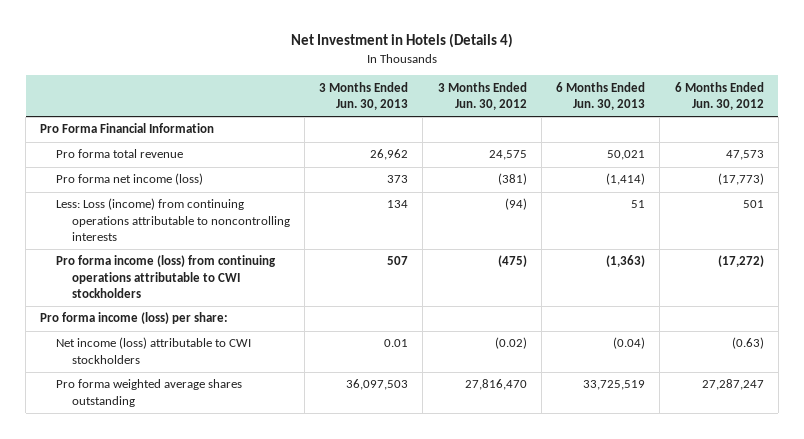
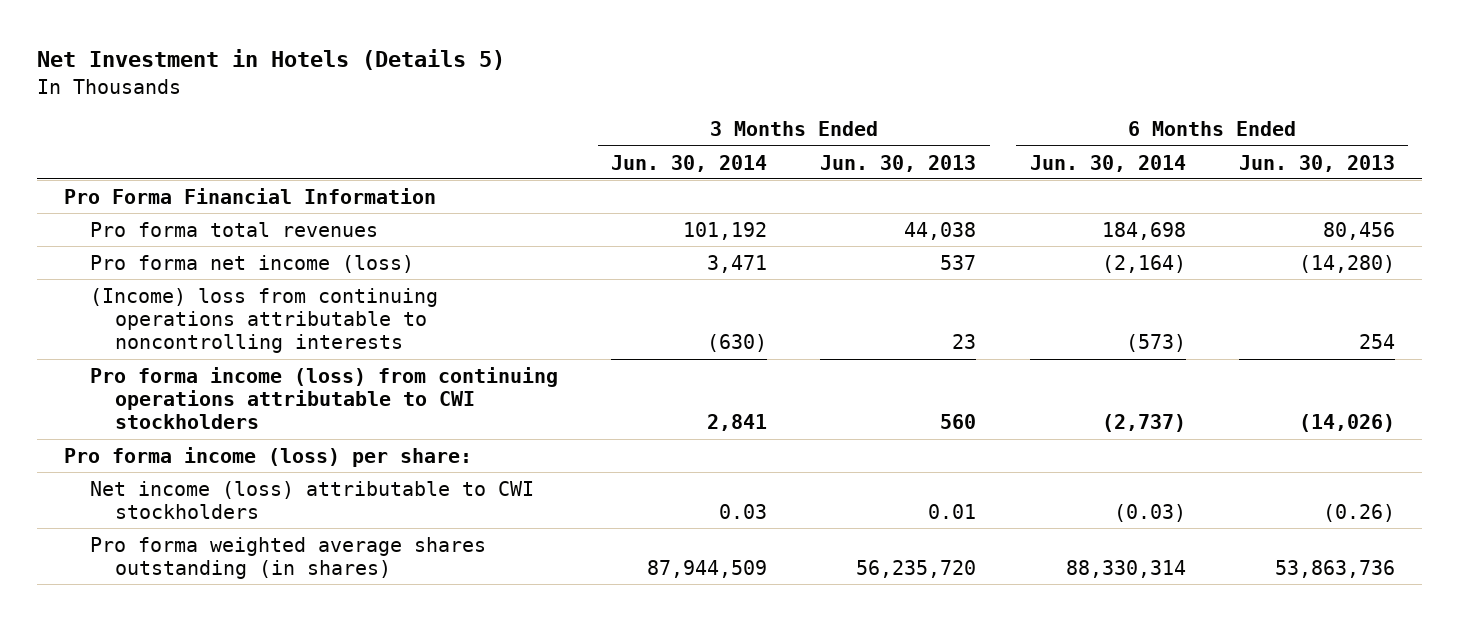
[290,33,513,49] Net Investment in Hotels (Details 4) -> [37,49,506,71] Net Investment in Hotels (Details 5)
[437,81,527,111] 3 Months Ended Jun. 30, 2012 -> none
[674,81,764,111] 6 Months Ended Jun. 30, 2012 -> none
none -> [610,154,767,172] Jun. 30, 2014
none -> [1029,154,1186,172] Jun. 30, 2014
[55,149,183,159] Pro forma total revenue -> [89,221,378,237] Pro forma total revenues
[370,149,409,161] 26,962 -> [904,221,977,240] 44,038
[607,150,646,161] 50,021 -> [1323,221,1396,240] 80,456
[387,175,409,184] 373 -> [940,254,977,270] 537
[606,173,646,186] (1,414) -> [1299,254,1396,273] (14,280)
[55,198,290,242] Less: Loss (income) from continuing operations attributable to noncontrolling interests -> [89,287,438,354] (Income) loss from continuing operations attributable to noncontrolling interests
[387,200,409,209] 134 -> [952,334,977,350] 23
[631,200,646,209] 51 -> [1359,334,1396,350] 254
[387,256,409,266] 507 -> [940,414,977,430] 560
[606,255,646,268] (1,363) -> [1299,414,1396,433] (14,026)
[613,337,646,350] (0.04) -> [1323,503,1396,522] (0.26)
[55,379,242,407] Pro forma weighted average shares outstanding -> [89,536,486,579] Pro forma weighted average shares outstanding (in shares)
[346,379,409,391] 36,097,503 -> [856,559,977,578] 56,235,720
[583,380,646,391] 33,725,519 -> [1275,559,1396,578] 53,863,736

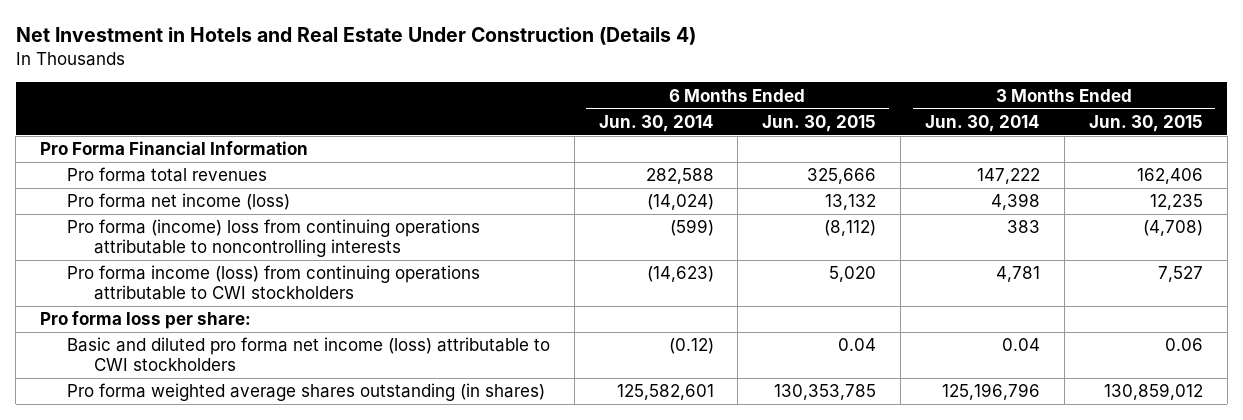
[37,49,506,71] Net Investment in Hotels (Details 5) -> [15,27,696,46] Net Investment in Hotels and Real Estate Under Construction (Details 4)
[820,154,977,172] Jun. 30, 2013 -> none
[1239,154,1396,172] Jun. 30, 2013 -> none
none -> [762,114,877,132] Jun. 30, 2015
none -> [1088,114,1203,132] Jun. 30, 2015
[682,221,767,240] 101,192 -> [977,168,1041,185] 147,222
[1101,221,1186,240] 184,698 -> [645,168,714,185] 282,588
[706,254,767,273] 3,471 -> [991,193,1041,211] 4,398
[1101,254,1186,273] (2,164) -> [646,194,714,211] (14,024)
[89,287,438,354] (Income) loss from continuing operations attributable to noncontrolling interests -> [66,219,480,258] Pro forma (income) loss from continuing operations attributable to noncontrolling interests
[706,334,767,353] (630) -> [1007,220,1041,234] 383
[1125,334,1186,353] (573) -> [669,219,714,237] (599)
[706,414,767,432] 2,841 -> [996,266,1041,283] 4,781
[1101,414,1186,433] (2,737) -> [646,266,714,283] (14,623)
[64,446,473,467] Pro forma income (loss) per share: -> [39,311,251,330] Pro forma loss per share:
[89,480,534,519] Net income (loss) attributable to CWI stockholders -> [66,337,550,372] Basic and diluted pro forma net income (loss) attributable to CWI stockholders
[718,503,767,519] 0.03 -> [1002,338,1041,352] 0.04
[1113,503,1186,522] (0.03) -> [668,338,714,355] (0.12)
[646,559,767,578] 87,944,509 -> [942,383,1041,401] 125,196,796
[1065,559,1186,578] 88,330,314 -> [616,384,714,401] 125,582,601

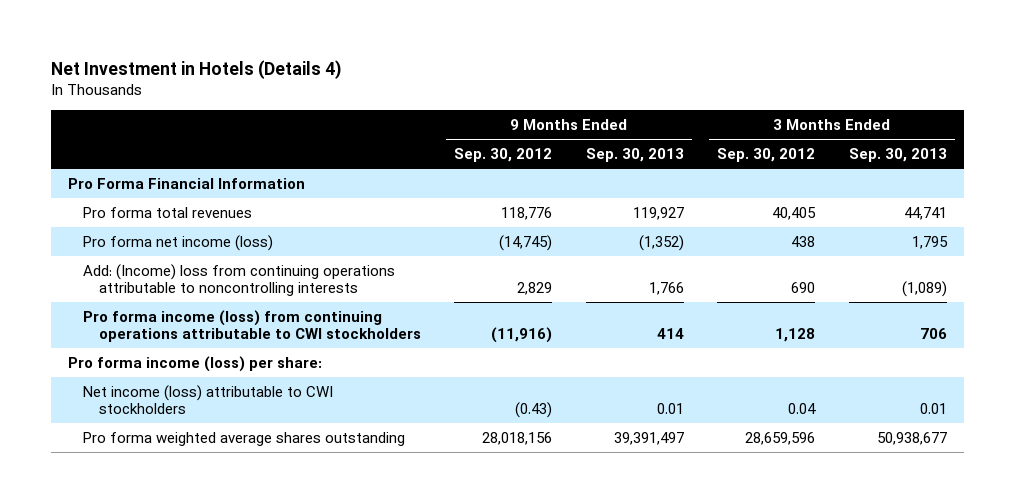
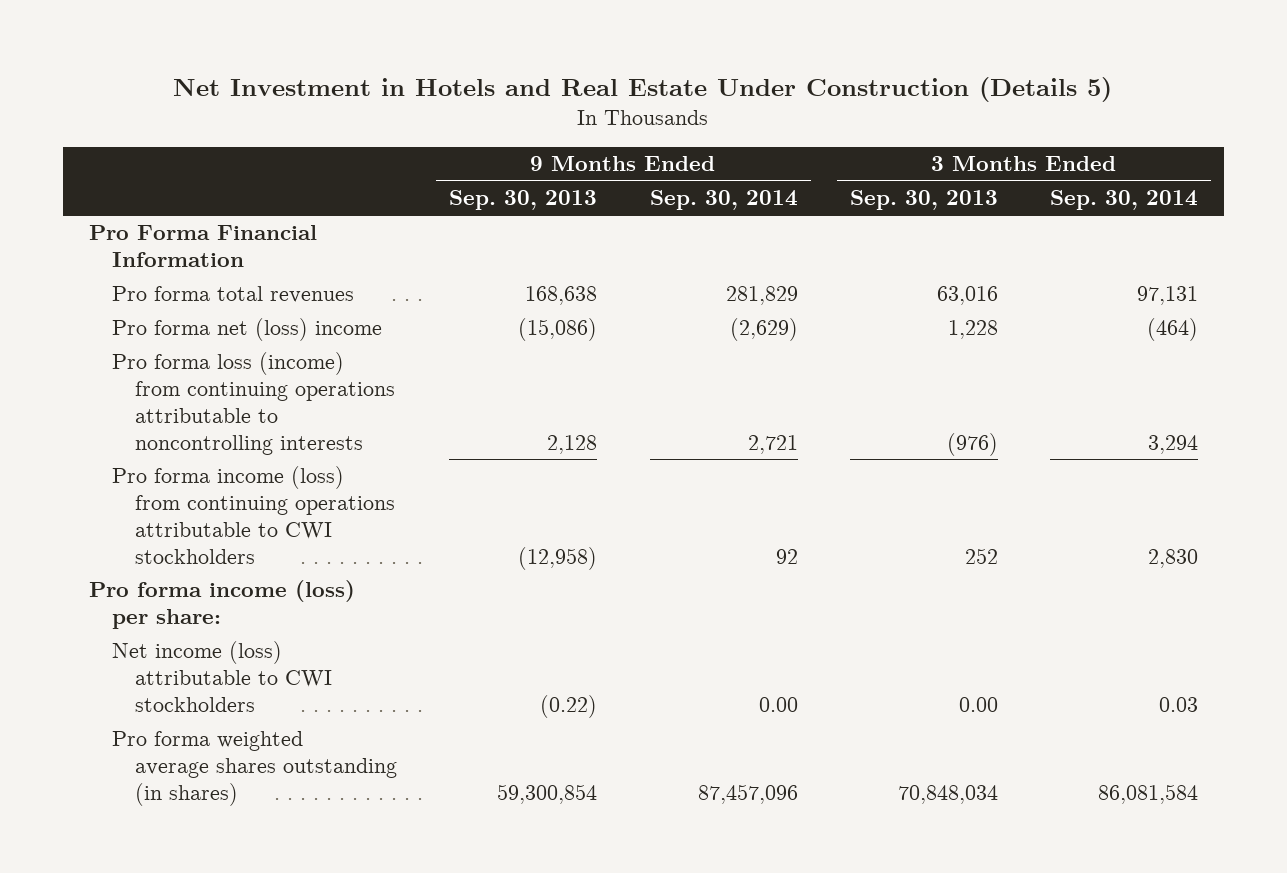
[51,59,343,79] Net Investment in Hotels (Details 4) -> [173,77,1113,103] Net Investment in Hotels and Real Estate Under Construction (Details 5)
[454,148,553,163] Sep. 30, 2012 -> none
[717,148,816,163] Sep. 30, 2012 -> none
none -> [649,190,798,211] Sep. 30, 2014
none -> [1049,190,1198,211] Sep. 30, 2014
[632,206,684,220] 119,927 -> [525,286,598,306] 168,638
[903,206,947,220] 44,741 -> [936,286,998,306] 63,016
[83,234,274,251] Pro forma net income (loss) -> [112,318,383,342] Pro forma net (loss) income
[638,234,684,251] (1,352) -> [518,318,598,342] (15,086)
[911,235,948,249] 1,795 -> [947,320,998,340] 1,228
[83,263,396,297] Add: (Income) loss from continuing operations attributable to noncontrolling interests -> [112,352,396,455] Pro forma loss (income) from continuing operations attributable to noncontrolling interests
[648,282,684,296] 1,766 -> [547,434,598,454] 2,128
[901,281,947,298] (1,089) -> [946,432,998,456] (976)
[656,328,684,340] 414 -> [518,546,598,570] (12,958)
[919,328,947,340] 706 -> [964,547,998,564] 252
[656,403,684,415] 0.01 -> [540,694,598,718] (0.22)
[919,403,947,415] 0.01 -> [958,696,998,712] 0.00
[83,431,406,446] Pro forma weighted average shares outstanding -> [112,731,398,806] Pro forma weighted average shares outstanding (in shares)
[613,431,684,445] 39,391,497 -> [497,783,598,804] 59,300,854
[876,431,947,445] 50,938,677 -> [897,784,998,804] 70,848,034

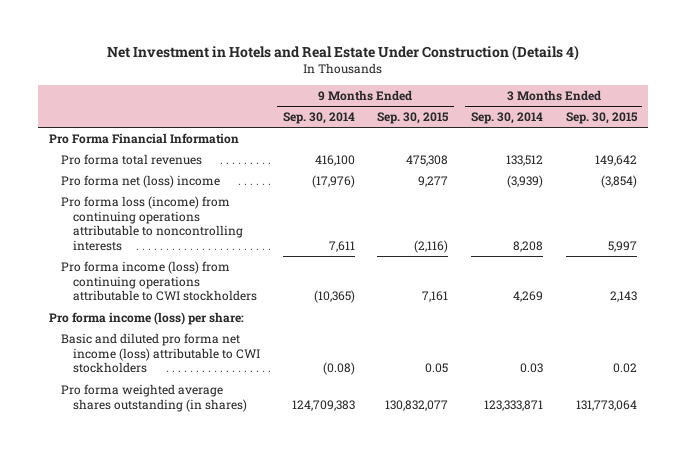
[173,77,1113,103] Net Investment in Hotels and Real Estate Under Construction (Details 5) -> [107,44,580,61] Net Investment in Hotels and Real Estate Under Construction (Details 4)
[449,190,598,211] Sep. 30, 2013 -> none
[849,190,998,211] Sep. 30, 2013 -> none
none -> [377,111,450,124] Sep. 30, 2015
none -> [565,111,638,124] Sep. 30, 2015
[725,286,798,306] 281,829 -> [314,154,355,166] 416,100
[1136,286,1198,306] 97,131 -> [506,154,544,166] 133,512
[729,318,798,342] (2,629) -> [311,174,355,188] (17,976)
[1146,318,1198,342] (464) -> [507,174,544,188] (3,939)
[747,434,798,454] 2,721 -> [328,240,355,252] 7,611
[1147,434,1198,454] 3,294 -> [513,240,544,252] 8,208
[775,548,798,564] 92 -> [313,290,355,304] (10,365)
[1147,548,1198,568] 2,830 -> [513,291,544,303] 4,269
[112,641,333,712] Net income (loss) attributable to CWI stockholders -> [61,332,260,374] Basic and diluted pro forma net income (loss) attributable to CWI stockholders
[758,696,798,712] 0.00 -> [322,362,355,376] (0.08)
[697,783,798,804] 87,457,096 -> [291,399,355,411] 124,709,383
[1097,783,1198,804] 86,081,584 -> [484,399,544,411] 123,333,871

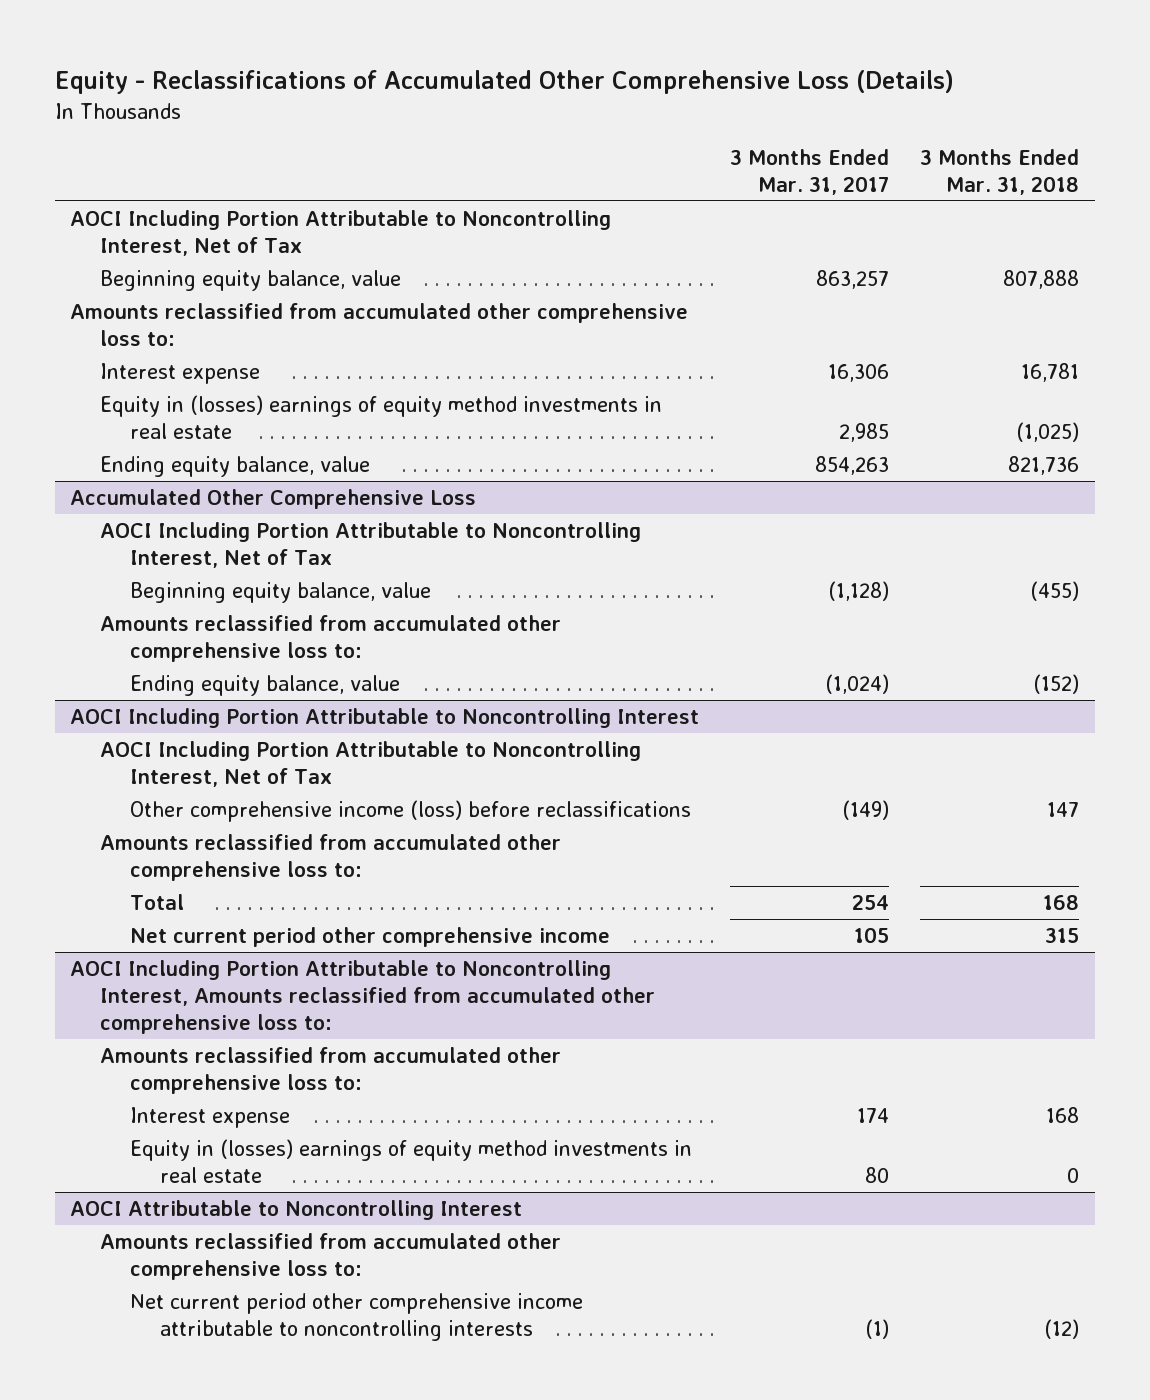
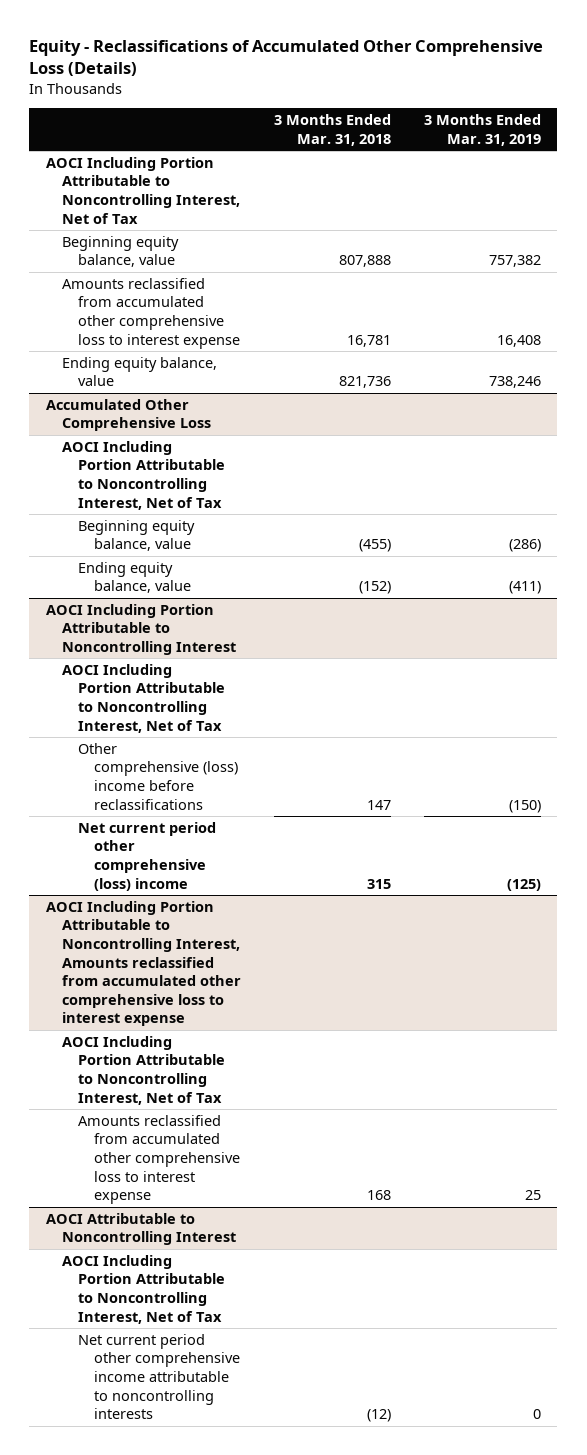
[730,148,890,195] 3 Months Ended Mar. 31, 2017 -> none
none -> [423,114,541,146] 3 Months Ended Mar. 31, 2019
[70,303,689,347] Amounts reclassified from accumulated other comprehensive loss to: -> none
[100,395,663,440] Equity in (losses) earnings of equity method investments in real estate -> none
[100,363,261,385] Interest expense -> [61,277,240,349] Amounts reclassified from accumulated other comprehensive loss to interest expense
[100,615,562,663] Amounts reclassified from accumulated other comprehensive loss to: -> none
[100,834,562,882] Amounts reclassified from accumulated other comprehensive loss to: -> none
[129,894,184,911] Total -> none
[100,1047,562,1095] Amounts reclassified from accumulated other comprehensive loss to: -> none
[129,1139,692,1184] Equity in (losses) earnings of equity method investments in real estate -> none
[129,800,691,823] Other comprehensive income (loss) before reclassifications -> [77,742,238,810] Other comprehensive (loss) income before reclassifications
[129,927,610,948] Net current period other comprehensive income -> [77,821,216,891] Net current period other comprehensive (loss) income
[70,960,656,1035] AOCI Including Portion Attributable to Noncontrolling Interest, Amounts reclassified from accumulated other comprehensive loss to: -> [45,900,241,1027] AOCI Including Portion Attributable to Noncontrolling Interest, Amounts reclassified from accumulated other comprehensive loss to interest expense
none -> [61,1035,225,1105] AOCI Including Portion Attributable to Noncontrolling Interest, Net of Tax
[129,1107,290,1129] Interest expense -> [77,1114,240,1205] Amounts reclassified from accumulated other comprehensive loss to interest expense
[100,1233,562,1281] Amounts reclassified from accumulated other comprehensive loss to: -> none
none -> [61,1254,225,1324] AOCI Including Portion Attributable to Noncontrolling Interest, Net of Tax

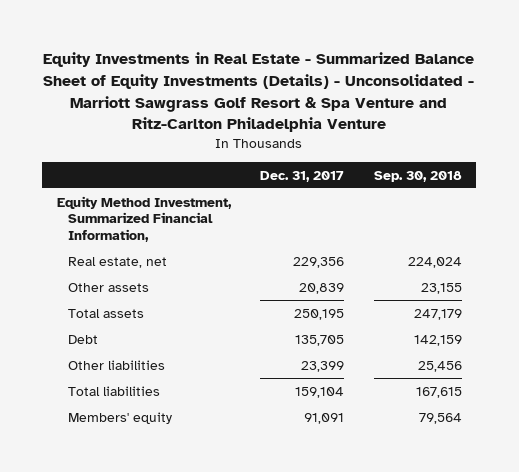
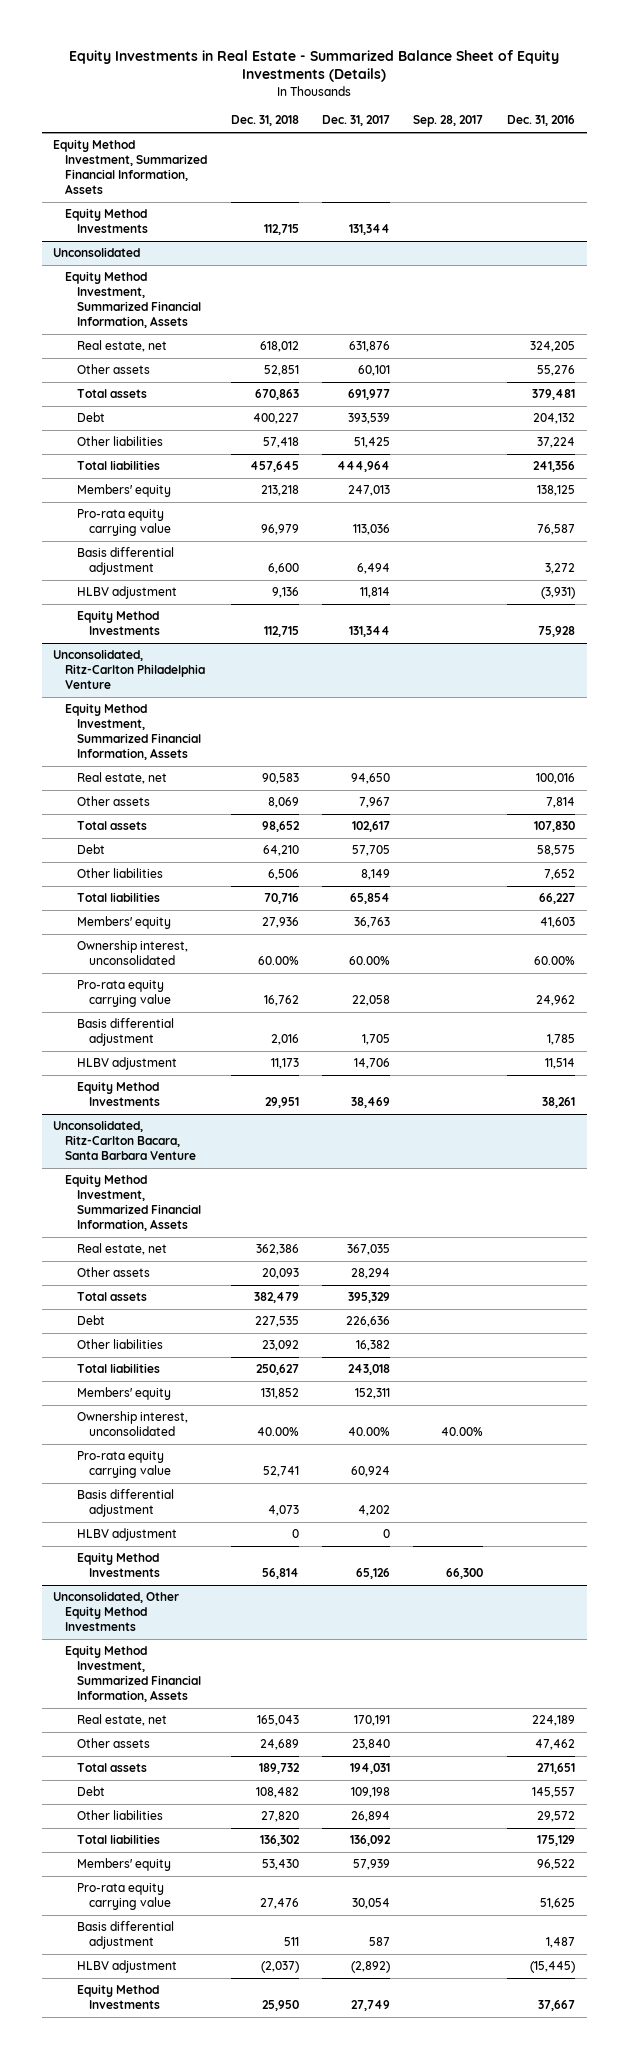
[43,52,475,133] Equity Investments in Real Estate - Summarized Balance Sheet of Equity Investments (Details) - Unconsolidated - Marriott Sawgrass Golf Resort & Spa Venture and Ritz-Carlton Philadelphia Venture -> [69,49,560,83] Equity Investments in Real Estate - Summarized Balance Sheet of Equity Investments (Details)
[373,170,462,182] Sep. 30, 2018 -> none
none -> [230,115,299,127] Dec. 31, 2018
none -> [413,115,484,128] Sep. 28, 2017
none -> [506,115,575,127] Dec. 31, 2016
[57,195,233,242] Equity Method Investment, Summarized Financial Information, -> [53,139,208,195] Equity Method Investment, Summarized Financial Information, Assets
none -> [65,208,148,234] Equity Method Investments
none -> [53,247,141,258] Unconsolidated
none -> [65,271,201,329] Equity Method Investment, Summarized Financial Information, Assets
[293,256,345,268] 229,356 -> [348,341,390,353] 631,876
[299,282,345,294] 20,839 -> [357,365,390,377] 60,101
[294,308,345,320] 250,195 -> [347,389,390,401] 691,977
[295,334,345,346] 135,705 -> [347,413,390,425] 393,539
[301,360,345,372] 23,399 -> [353,437,390,449] 51,425
[295,386,345,398] 159,104 -> [336,461,390,473] 444,964
[304,412,345,424] 91,091 -> [347,485,390,497] 247,013
none -> [76,509,171,537] Pro-rata equity carrying value
none -> [76,547,174,576] Basis differential adjustment
none -> [76,586,177,600] HLBV adjustment
none -> [76,610,160,636] Equity Method Investments
none -> [53,649,206,690] Unconsolidated, Ritz-Carlton Philadelphia Venture
none -> [65,703,201,761] Equity Method Investment, Summarized Financial Information, Assets
none -> [76,772,167,785] Real estate, net
none -> [76,796,150,807] Other assets
none -> [76,821,147,831] Total assets
none -> [76,844,105,855] Debt
none -> [76,868,163,879] Other liabilities
none -> [76,892,160,903] Total liabilities
none -> [76,916,171,930] Members' equity
none -> [76,940,188,966] Ownership interest, unconsolidated
none -> [76,980,171,1008] Pro-rata equity carrying value
none -> [76,1018,174,1047] Basis differential adjustment
none -> [76,1057,177,1071] HLBV adjustment
none -> [76,1081,160,1107] Equity Method Investments
none -> [53,1120,197,1161] Unconsolidated, Ritz-Carlton Bacara, Santa Barbara Venture
none -> [65,1174,201,1232] Equity Method Investment, Summarized Financial Information, Assets
none -> [76,1243,167,1256] Real estate, net
none -> [76,1267,150,1278] Other assets
none -> [76,1292,147,1302] Total assets
none -> [76,1315,105,1326] Debt
none -> [76,1339,163,1350] Other liabilities
none -> [76,1363,160,1374] Total liabilities
none -> [76,1387,171,1401] Members' equity
none -> [76,1411,188,1437] Ownership interest, unconsolidated
none -> [76,1451,171,1479] Pro-rata equity carrying value
none -> [76,1489,174,1518] Basis differential adjustment
none -> [76,1528,177,1542] HLBV adjustment
none -> [76,1552,160,1578] Equity Method Investments
none -> [53,1591,180,1632] Unconsolidated, Other Equity Method Investments
none -> [65,1645,201,1703] Equity Method Investment, Summarized Financial Information, Assets
none -> [76,1714,167,1727] Real estate, net
none -> [76,1738,150,1749] Other assets
none -> [76,1763,147,1773] Total assets
none -> [76,1786,105,1797] Debt
none -> [76,1810,163,1821] Other liabilities
none -> [76,1834,160,1845] Total liabilities
none -> [76,1858,171,1872] Members' equity
none -> [76,1883,171,1911] Pro-rata equity carrying value
none -> [76,1921,174,1950] Basis differential adjustment
none -> [76,1960,177,1974] HLBV adjustment
none -> [76,1984,160,2010] Equity Method Investments

